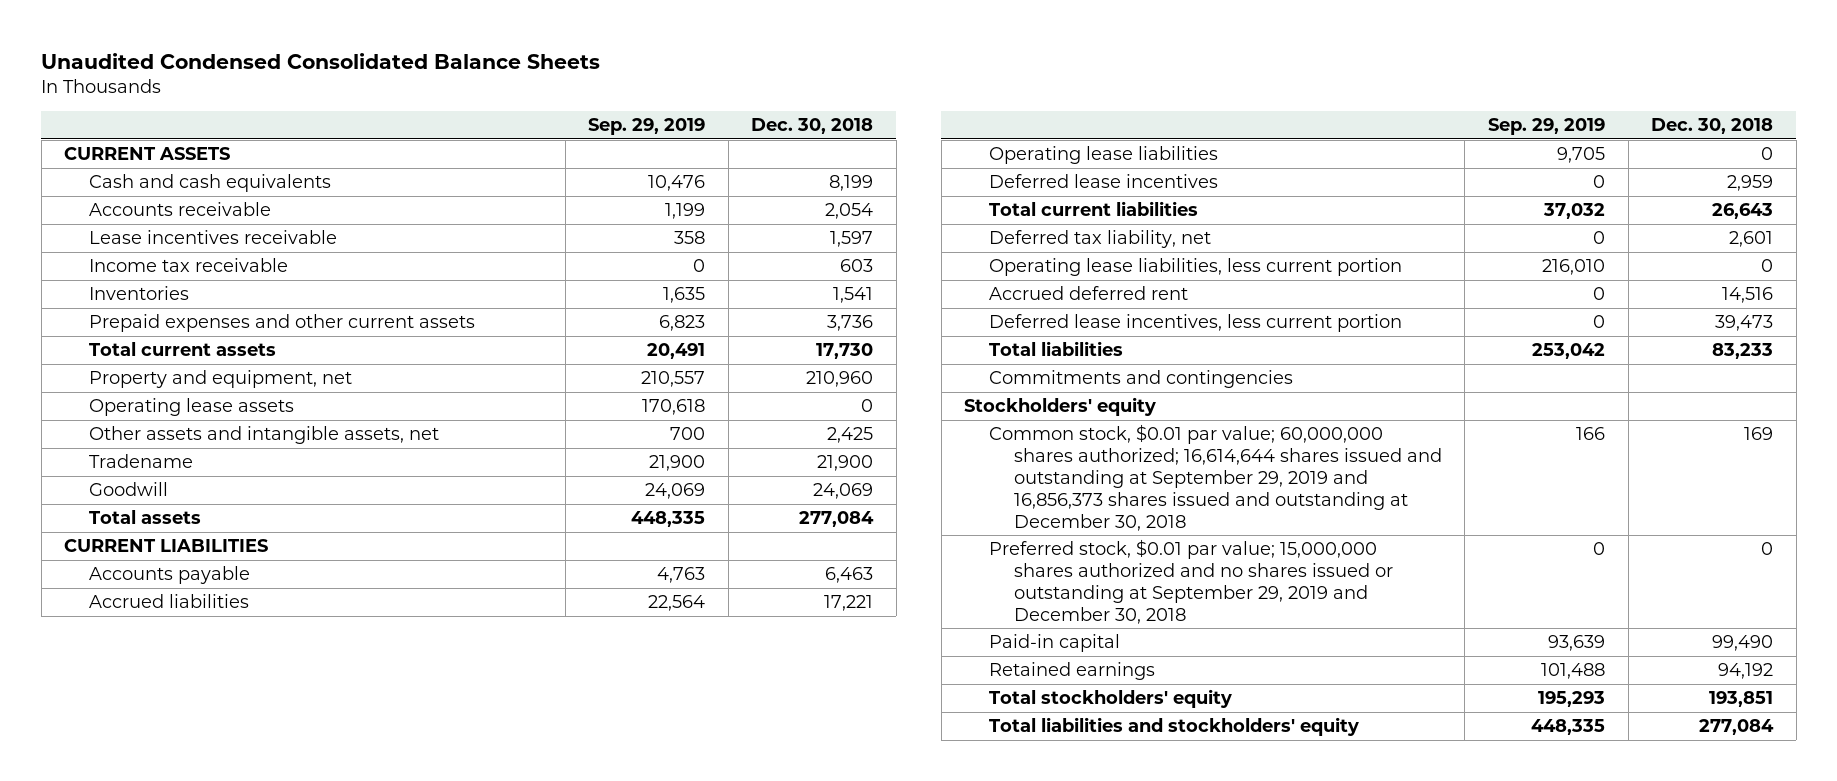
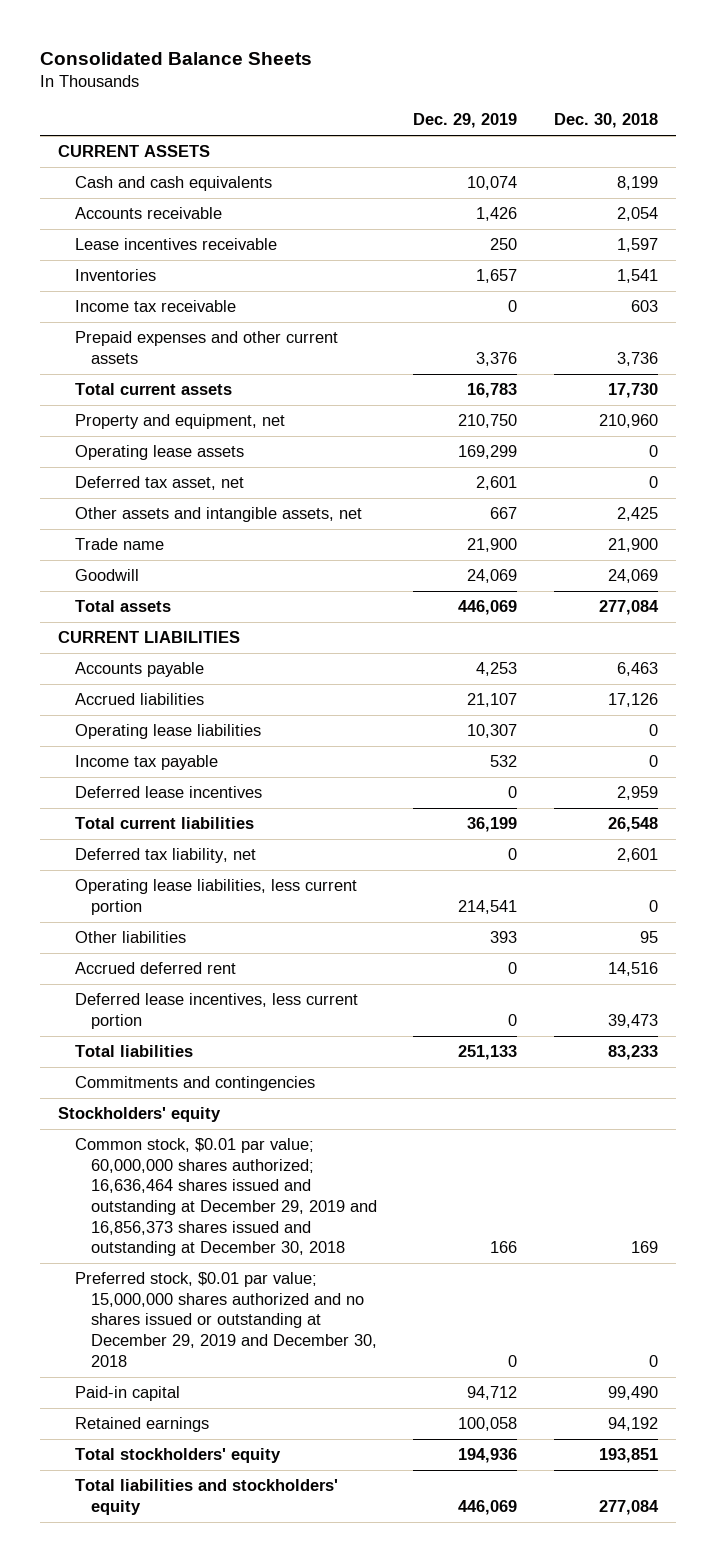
[41,53,601,70] Unaudited Condensed Consolidated Balance Sheets -> [40,52,313,66] Consolidated Balance Sheets
[588,118,706,136] Sep. 29, 2019 -> none
none -> [413,113,518,129] Dec. 29, 2019
[89,258,289,273] Income tax receivable -> [74,300,236,313] Income tax receivable
none -> [74,476,244,491] Deferred tax asset, net
[89,454,194,469] Tradename -> [74,538,164,551] Trade name
[824,595,874,612] 17,221 -> [607,693,658,708] 17,126
none -> [74,755,218,771] Income tax payable
[1712,203,1774,220] 26,643 -> [607,817,658,833] 26,548
none -> [74,931,186,944] Other liabilities
[989,424,1442,531] Common stock, $0.01 par value; 60,000,000 shares authorized; 16,614,644 shares issued and outstanding at September 29, 2019 and 16,856,373 shares issued and outstanding at December 30, 2018 -> [74,1138,377,1257] Common stock, $0.01 par value; 60,000,000 shares authorized; 16,636,464 shares issued and outstanding at December 29, 2019 and 16,856,373 shares issued and outstanding at December 30, 2018
[989,539,1393,624] Preferred stock, $0.01 par value; 15,000,000 shares authorized and no shares issued or outstanding at September 29, 2019 and December 30, 2018 -> [74,1272,377,1367] Preferred stock, $0.01 par value; 15,000,000 shares authorized and no shares issued or outstanding at December 29, 2019 and December 30, 2018

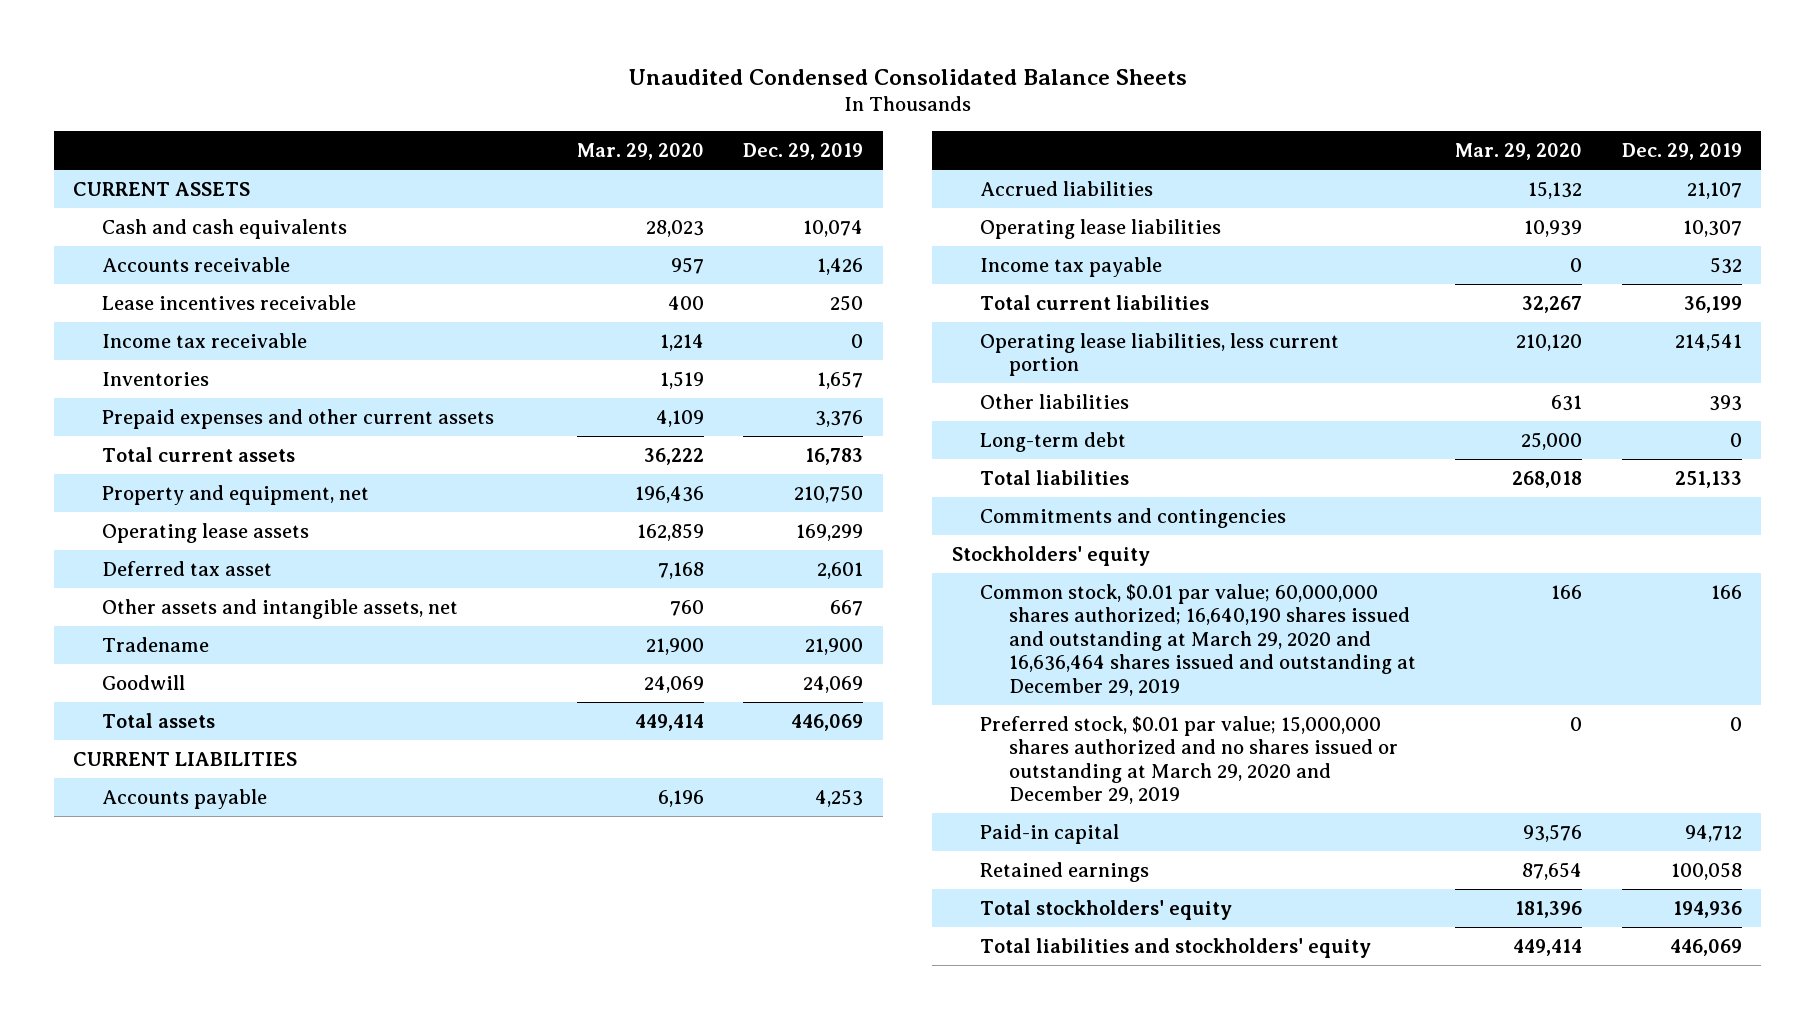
[40,52,313,66] Consolidated Balance Sheets -> [628,68,1187,85] Unaudited Condensed Consolidated Balance Sheets
[553,113,658,129] Dec. 30, 2018 -> none
none -> [576,143,704,161] Mar. 29, 2020
[74,269,156,282] Inventories -> [101,371,209,386] Inventories
[74,476,244,491] Deferred tax asset, net -> [101,560,272,576] Deferred tax asset
[74,538,164,551] Trade name -> [101,636,209,652] Tradename
[74,786,262,799] Deferred lease incentives -> none
[74,848,256,864] Deferred tax liability, net -> none
[74,962,236,975] Accrued deferred rent -> none
[74,993,358,1029] Deferred lease incentives, less current portion -> none
none -> [980,431,1127,452] Long-term debt
[74,1138,377,1257] Common stock, $0.01 par value; 60,000,000 shares authorized; 16,636,464 shares issued and outstanding at December 29, 2019 and 16,856,373 shares issued and outstanding at December 30, 2018 -> [980,583,1416,696] Common stock, $0.01 par value; 60,000,000 shares authorized; 16,640,190 shares issued and outstanding at March 29, 2020 and 16,636,464 shares issued and outstanding at December 29, 2019
[74,1272,377,1367] Preferred stock, $0.01 par value; 15,000,000 shares authorized and no shares issued or outstanding at December 29, 2019 and December 30, 2018 -> [980,715,1398,805] Preferred stock, $0.01 par value; 15,000,000 shares authorized and no shares issued or outstanding at March 29, 2020 and December 29, 2019

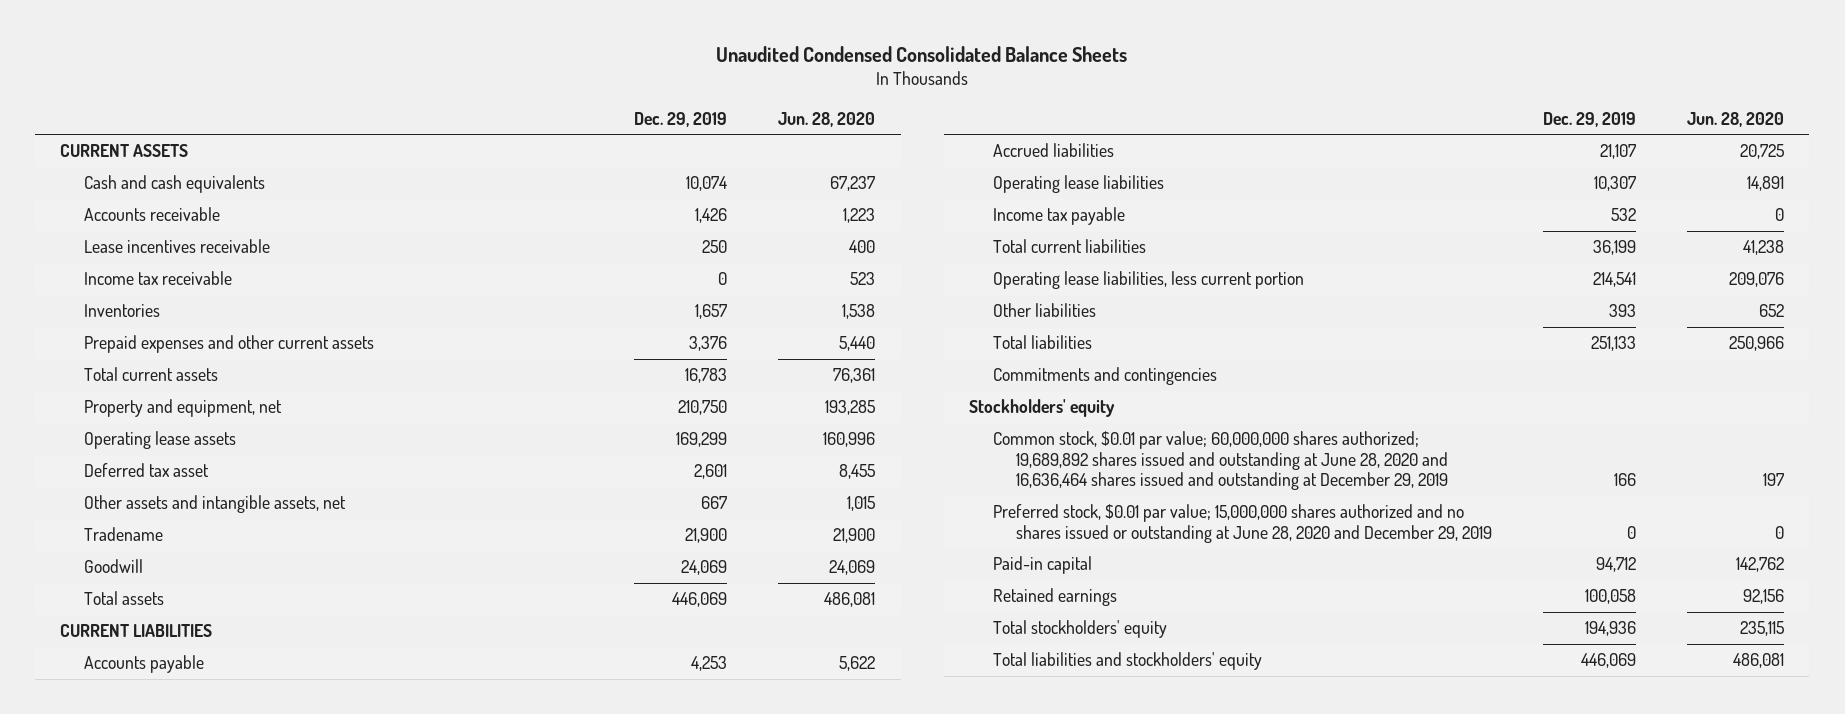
[576,143,704,161] Mar. 29, 2020 -> none
none -> [778,112,876,128] Jun. 28, 2020
[980,431,1127,452] Long-term debt -> none
[980,583,1416,696] Common stock, $0.01 par value; 60,000,000 shares authorized; 16,640,190 shares issued and outstanding at March 29, 2020 and 16,636,464 shares issued and outstanding at December 29, 2019 -> [992,431,1449,491] Common stock, $0.01 par value; 60,000,000 shares authorized; 19,689,892 shares issued and outstanding at June 28, 2020 and 16,636,464 shares issued and outstanding at December 29, 2019
[980,715,1398,805] Preferred stock, $0.01 par value; 15,000,000 shares authorized and no shares issued or outstanding at March 29, 2020 and December 29, 2019 -> [992,504,1493,543] Preferred stock, $0.01 par value; 15,000,000 shares authorized and no shares issued or outstanding at June 28, 2020 and December 29, 2019

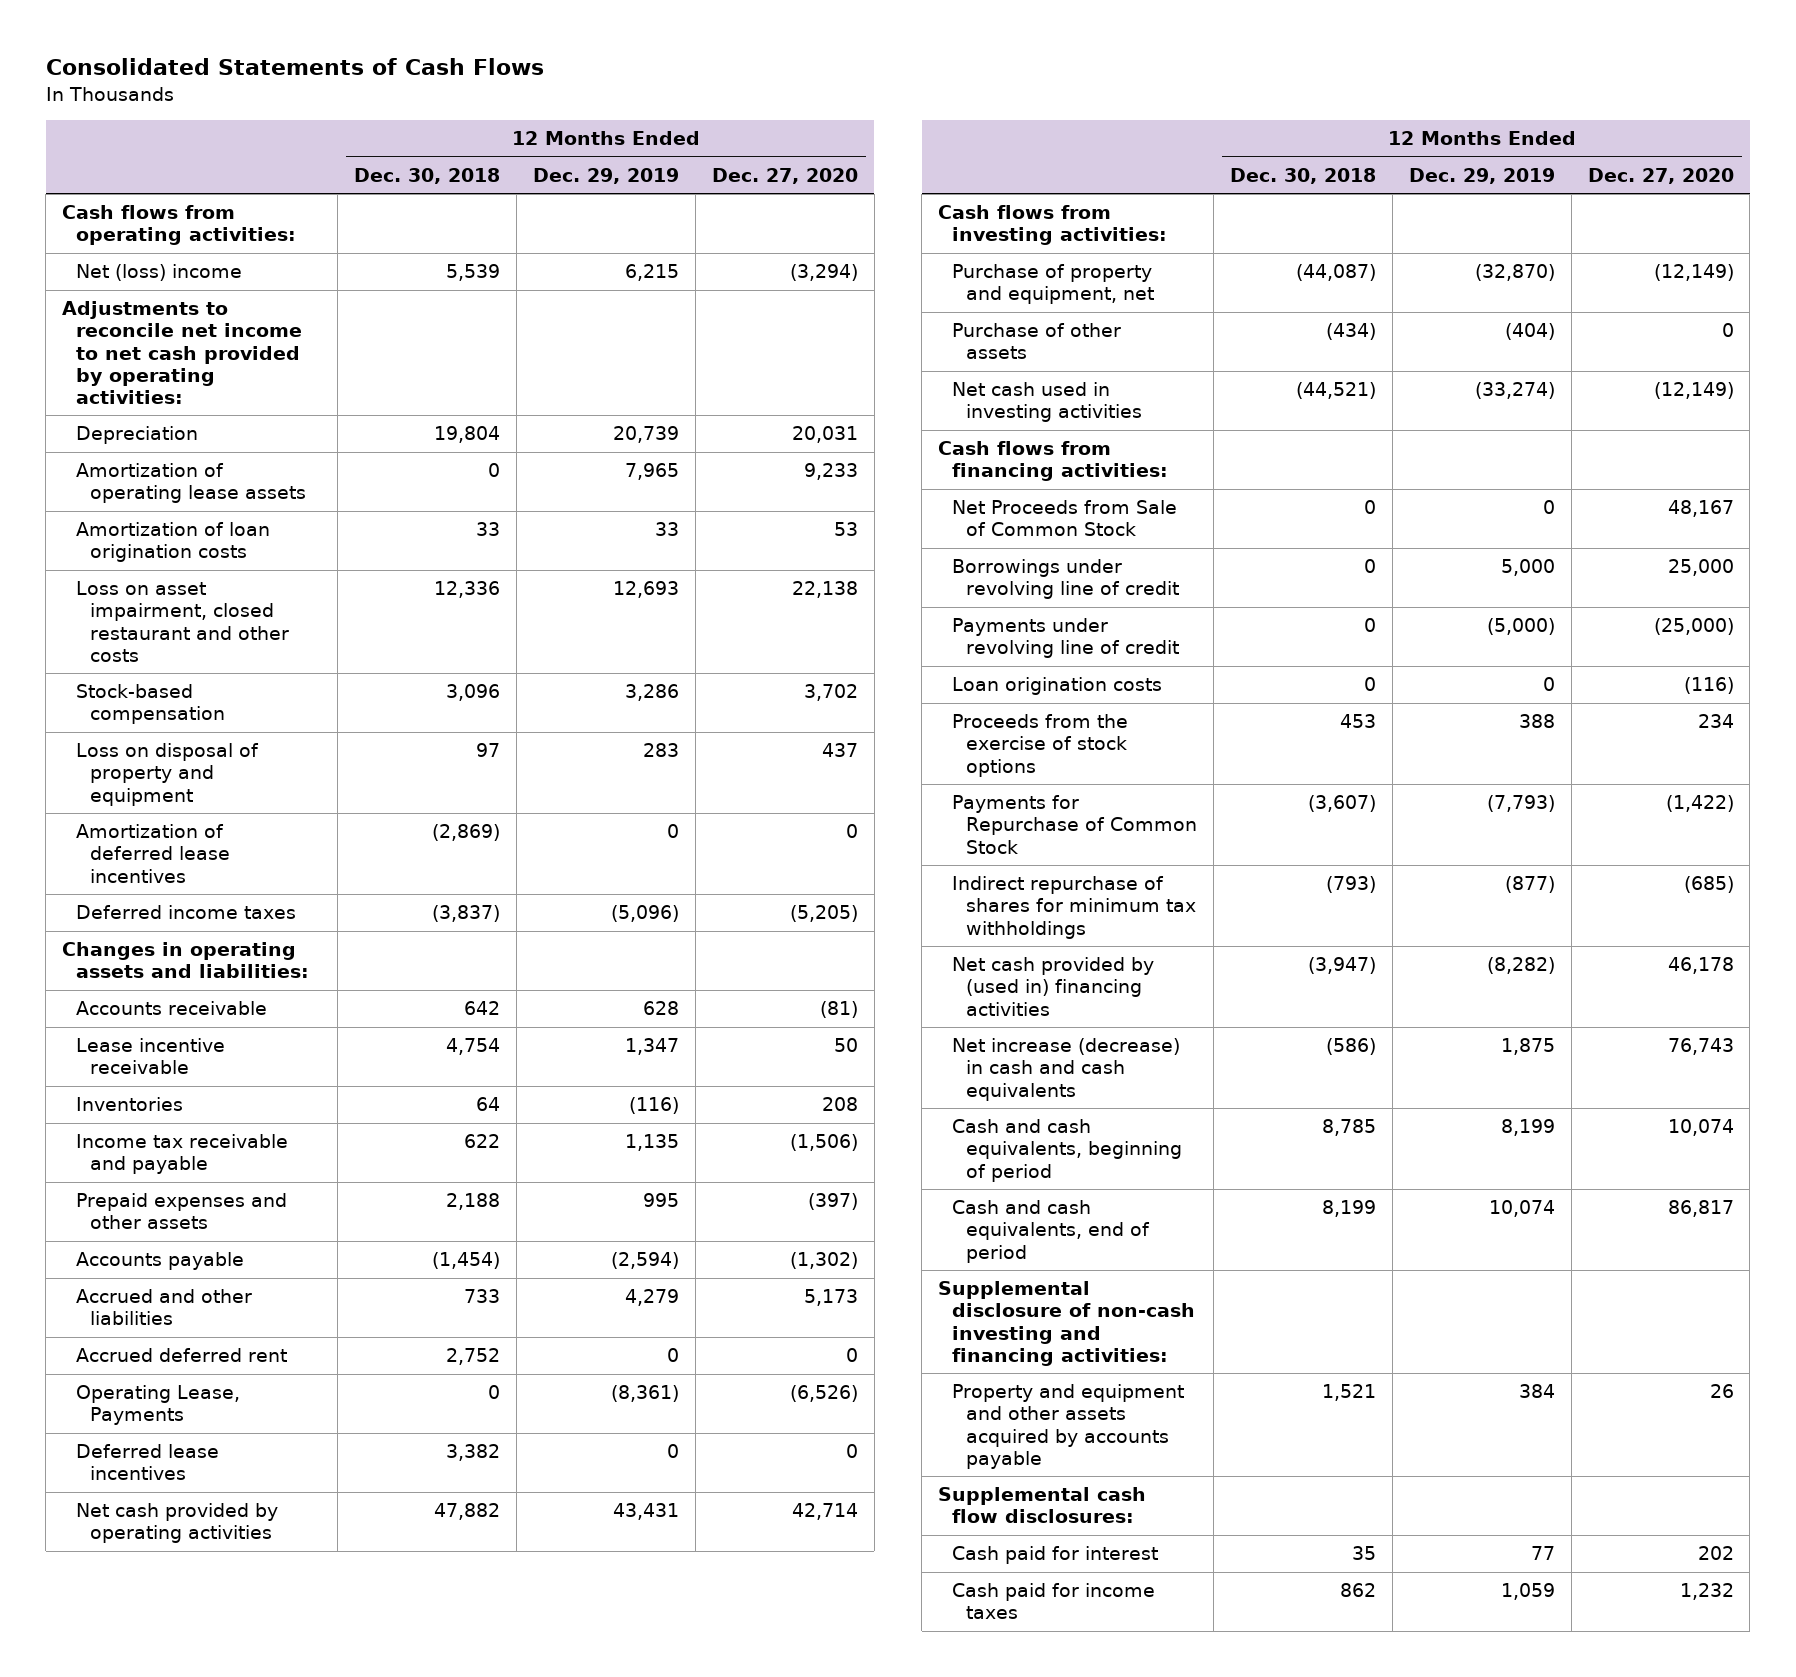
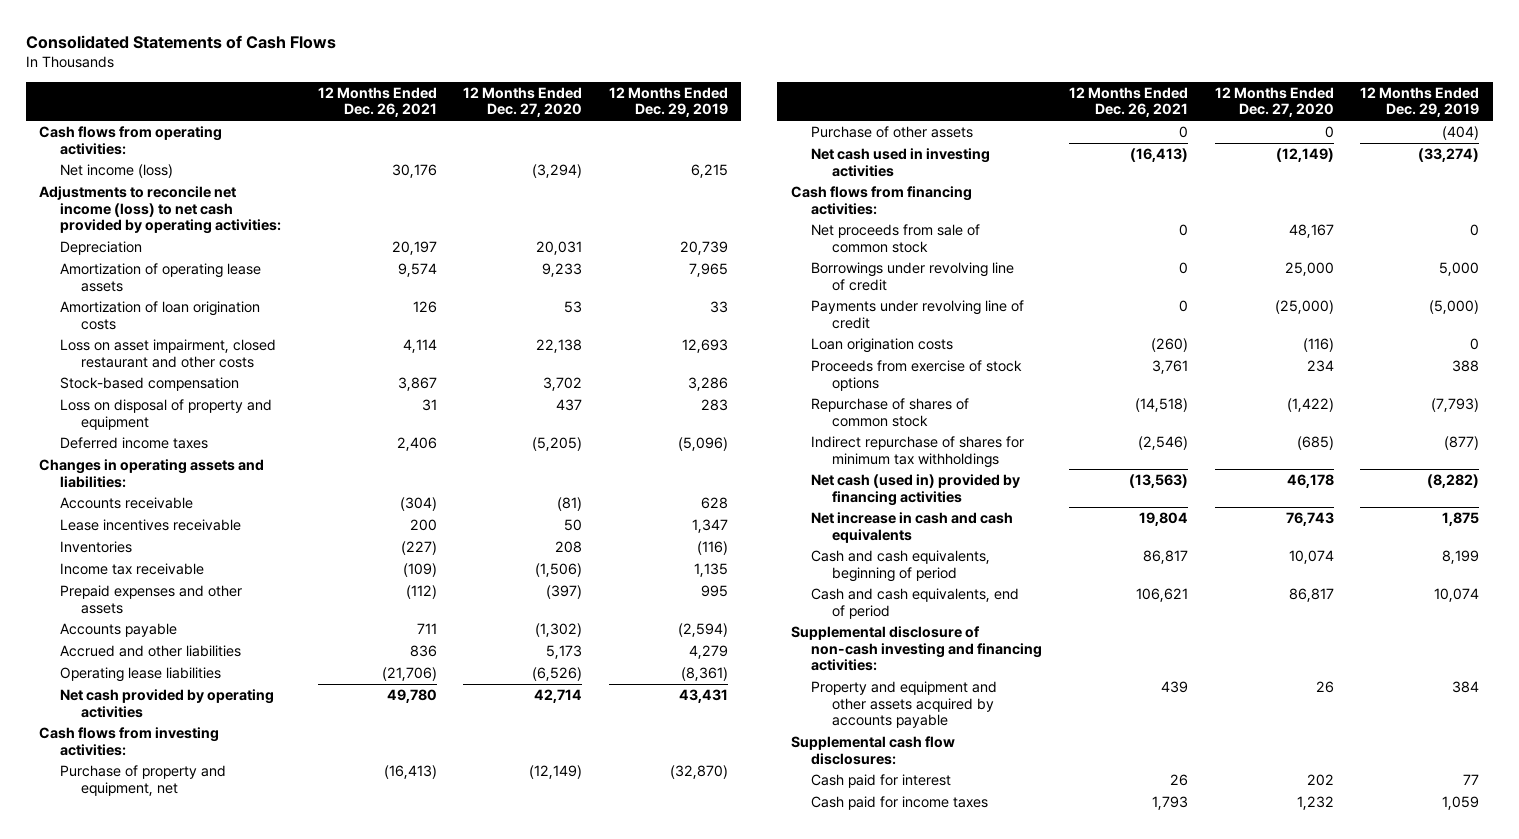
[354,167,501,184] Dec. 30, 2018 -> none
none -> [317,86,437,118] 12 Months Ended Dec. 26, 2021
[76,264,243,282] Net (loss) income -> [59,163,173,178] Net income (loss)
[62,301,303,404] Adjustments to reconcile net income to net cash provided by operating activities: -> [39,185,281,235] Adjustments to reconcile net income (loss) to net cash provided by operating activities:
[76,824,231,883] Amortization of deferred lease incentives -> none
[76,1038,226,1075] Lease incentive receivable -> [59,518,241,531] Lease incentives receivable
[76,1134,289,1175] Income tax receivable and payable -> [59,562,204,575] Income tax receivable
[76,1348,288,1363] Accrued deferred rent -> none
[76,1444,220,1481] Deferred lease incentives -> none
[76,1385,241,1426] Operating Lease, Payments -> [59,666,221,682] Operating lease liabilities
[952,500,1178,537] Net Proceeds from Sale of Common Stock -> [811,223,981,253] Net proceeds from sale of common stock
[952,714,1129,777] Proceeds from the exercise of stock options -> [811,359,1023,391] Proceeds from exercise of stock options
[952,795,1197,854] Payments for Repurchase of Common Stock -> [811,397,970,427] Repurchase of shares of common stock
[952,957,1155,1016] Net cash provided by (used in) financing activities -> [811,473,1021,506] Net cash (used in) provided by financing activities
[952,1038,1181,1101] Net increase (decrease) in cash and cash equivalents -> [811,511,1014,543] Net increase in cash and cash equivalents

